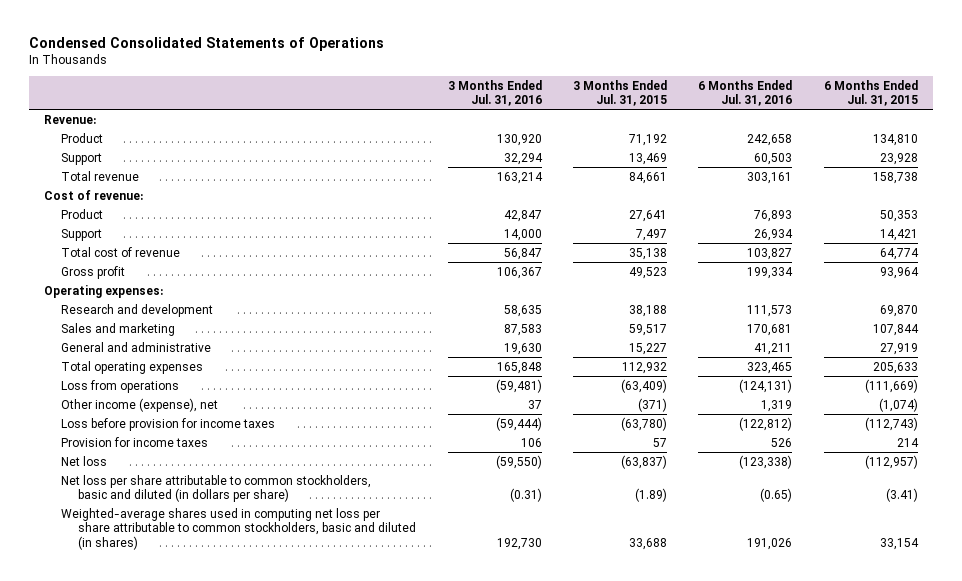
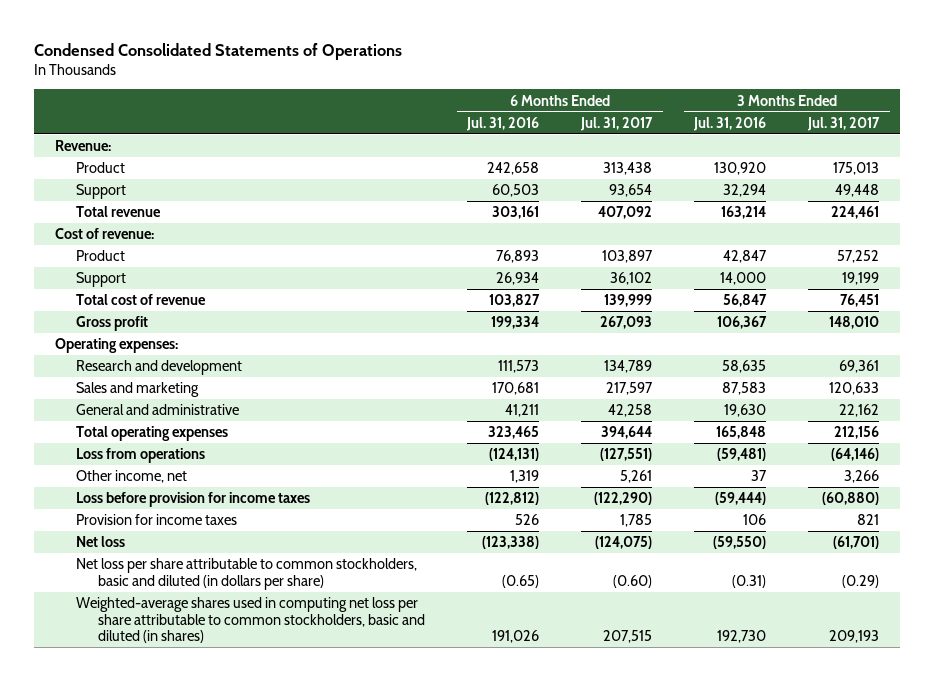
[572,79,667,107] 3 Months Ended Jul. 31, 2015 -> none
[823,79,918,107] 6 Months Ended Jul. 31, 2015 -> none
none -> [580,116,654,131] Jul. 31, 2017
none -> [807,116,881,131] Jul. 31, 2017
[61,397,219,412] Other income (expense), net -> [76,470,188,484] Other income, net

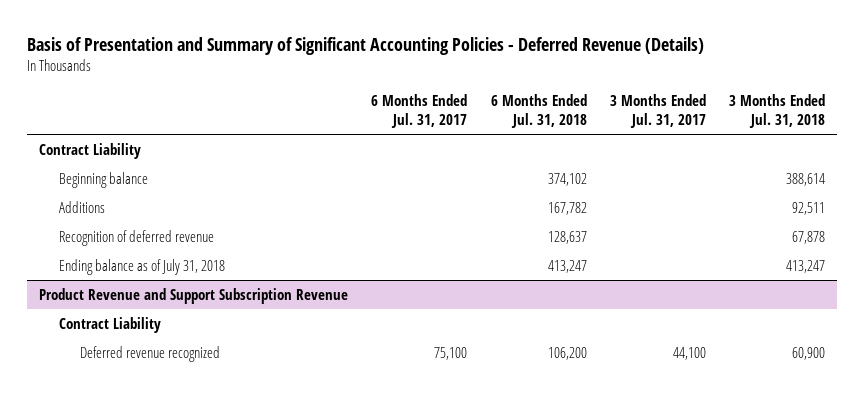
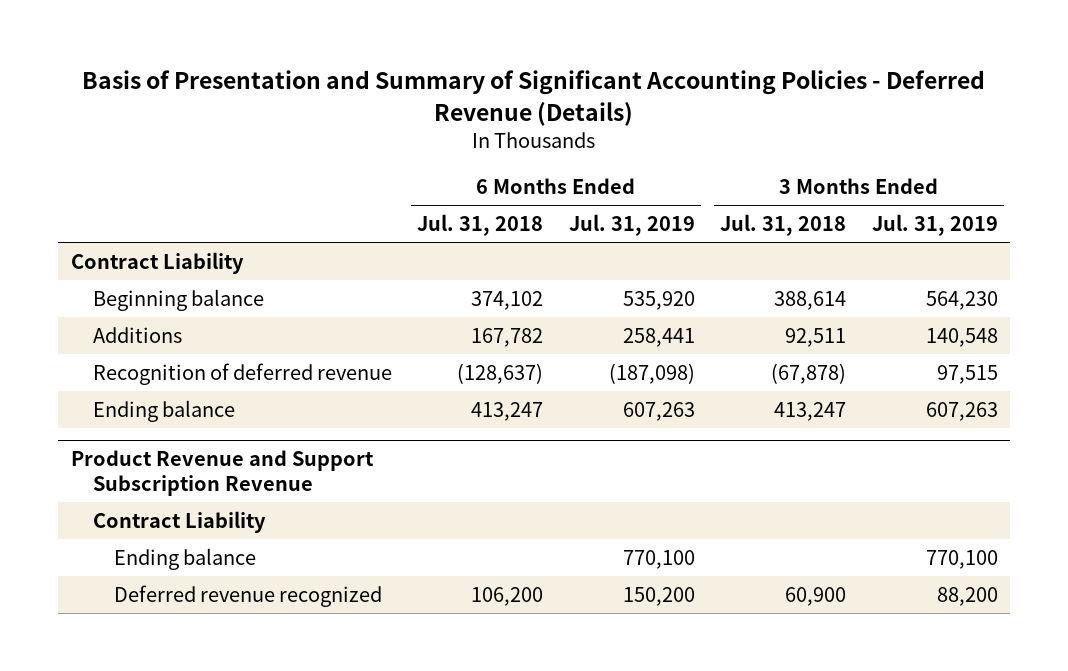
[371,93,468,129] 6 Months Ended Jul. 31, 2017 -> none
[609,93,706,129] 3 Months Ended Jul. 31, 2017 -> none
none -> [568,214,695,237] Jul. 31, 2019
none -> [871,214,998,237] Jul. 31, 2019
[547,230,587,244] 128,637 -> [457,362,544,384] (128,637)
[792,230,826,244] 67,878 -> [771,362,847,384] (67,878)
[59,258,226,275] Ending balance as of July 31, 2018 -> [92,399,235,422] Ending balance
none -> [114,547,257,570] Ending balance

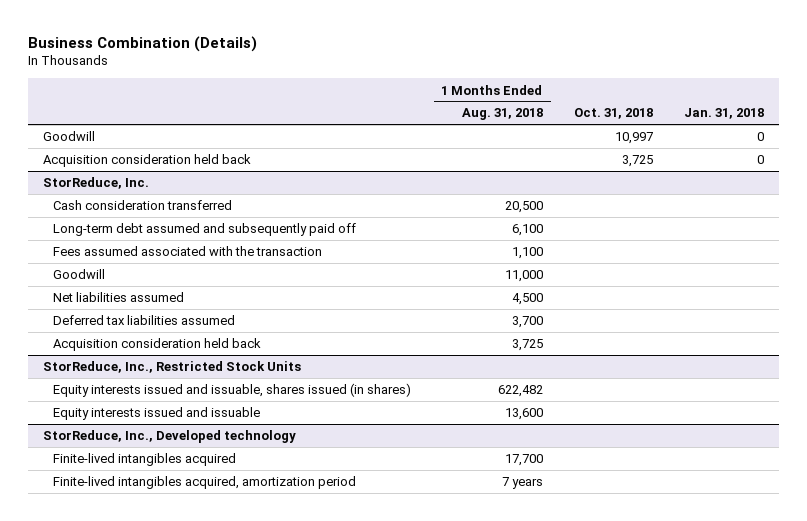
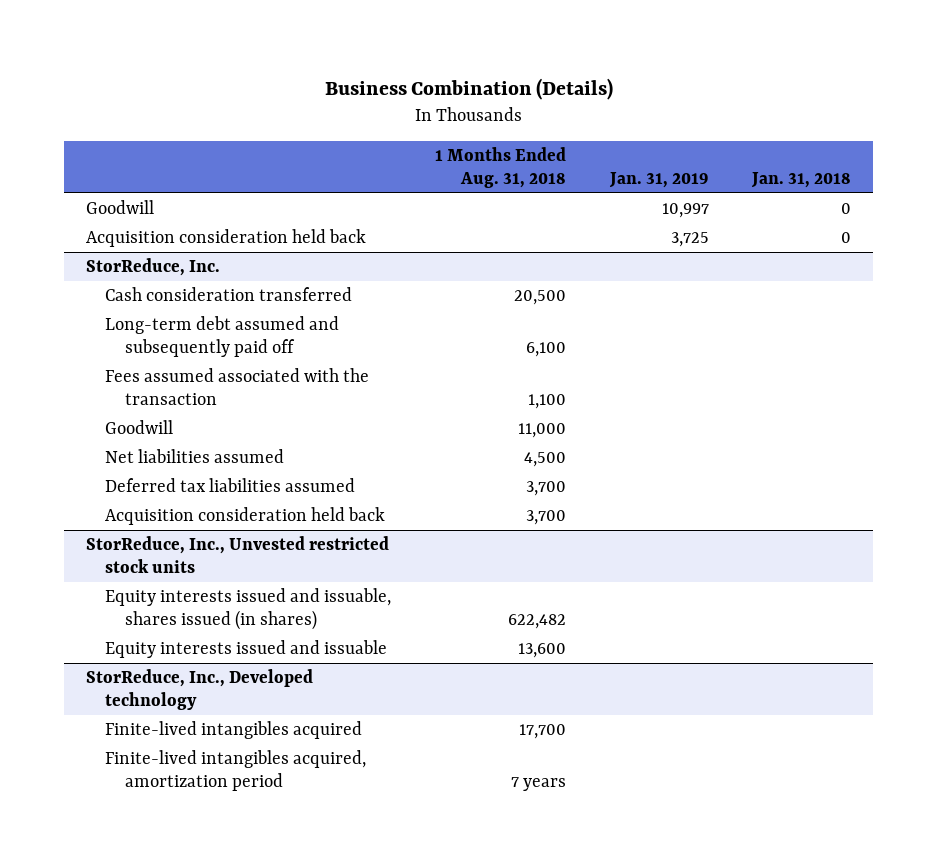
[573,108,653,120] Oct. 31, 2018 -> none
none -> [608,171,709,188] Jan. 31, 2019
[511,339,543,352] 3,725 -> [525,510,566,526] 3,700
[43,361,302,374] StorReduce, Inc., Restricted Stock Units -> [86,536,390,573] StorReduce, Inc., Unvested restricted stock units

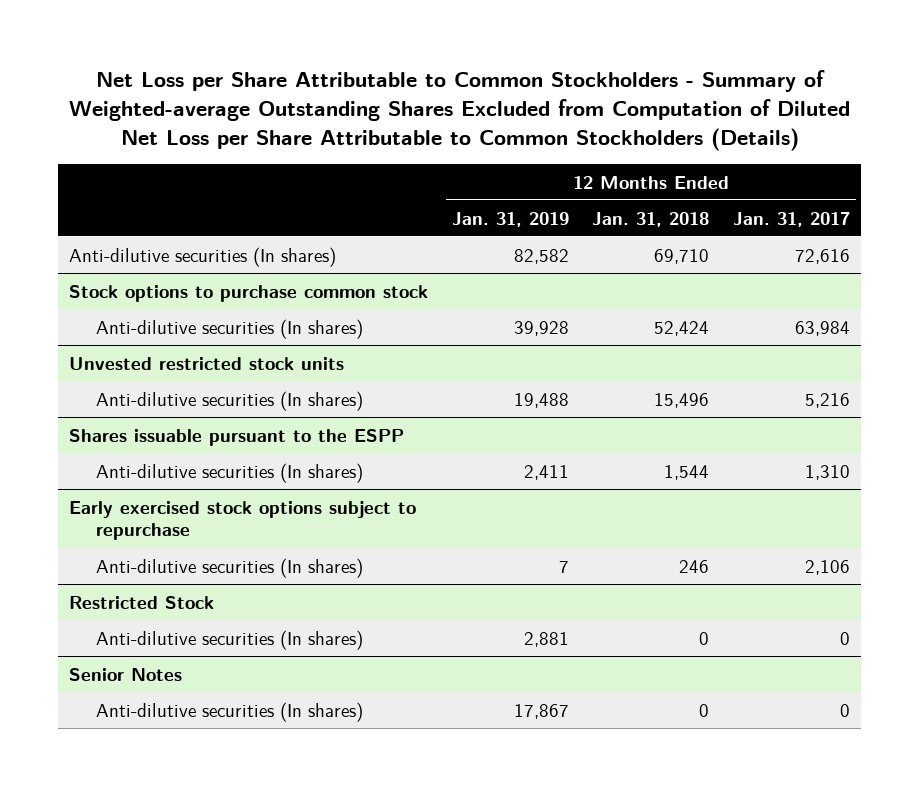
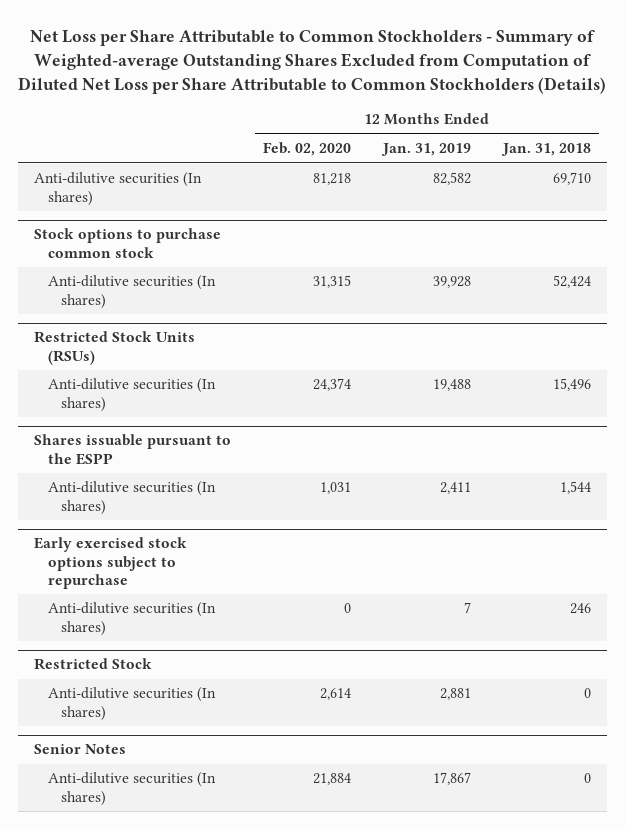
[732,211,850,227] Jan. 31, 2017 -> none
none -> [262,142,351,157] Feb. 02, 2020
[69,356,345,370] Unvested restricted stock units -> [34,331,196,365] Restricted Stock Units (RSUs)

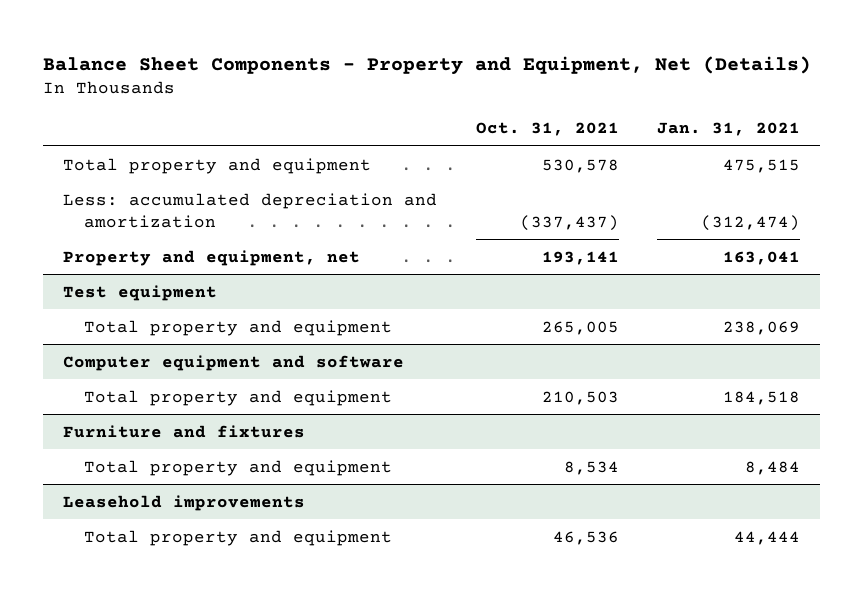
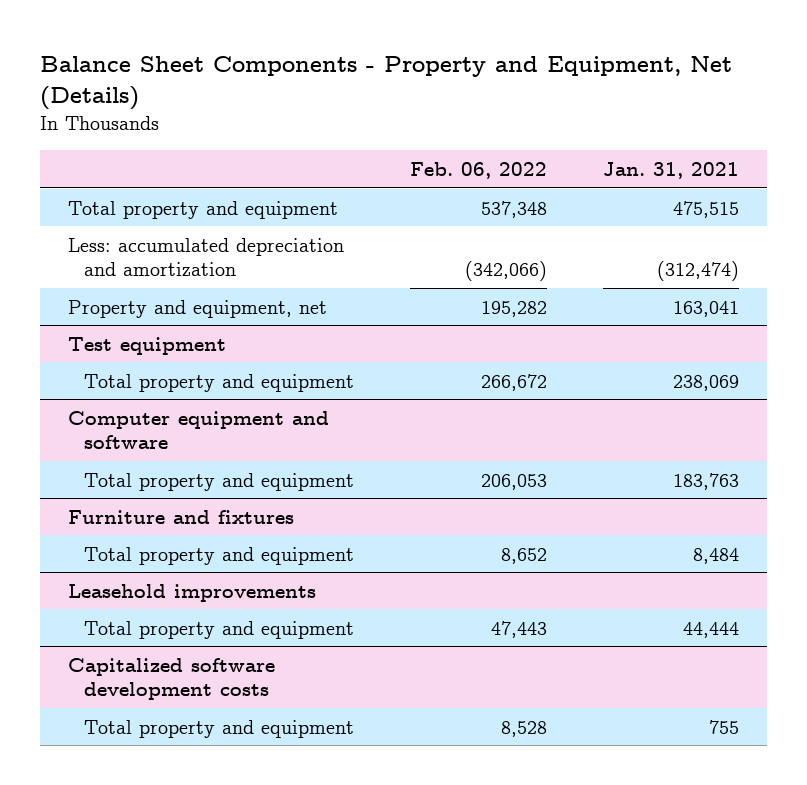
[475,122,619,137] Oct. 31, 2021 -> none
none -> [410,161,548,179] Feb. 06, 2022
[723,390,801,405] 184,518 -> [672,472,739,490] 183,763
none -> [68,657,276,700] Capitalized software development costs
none -> [84,719,355,738] Total property and equipment

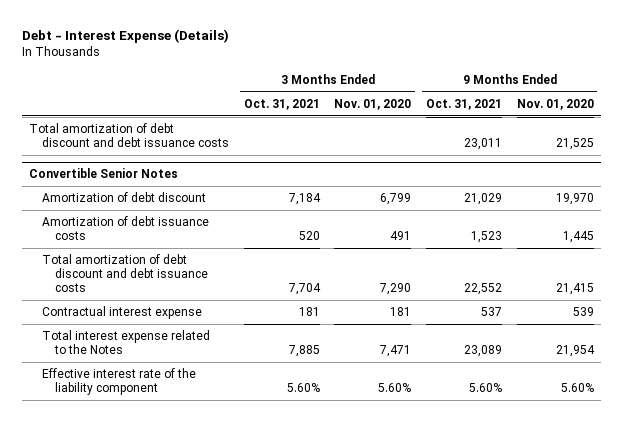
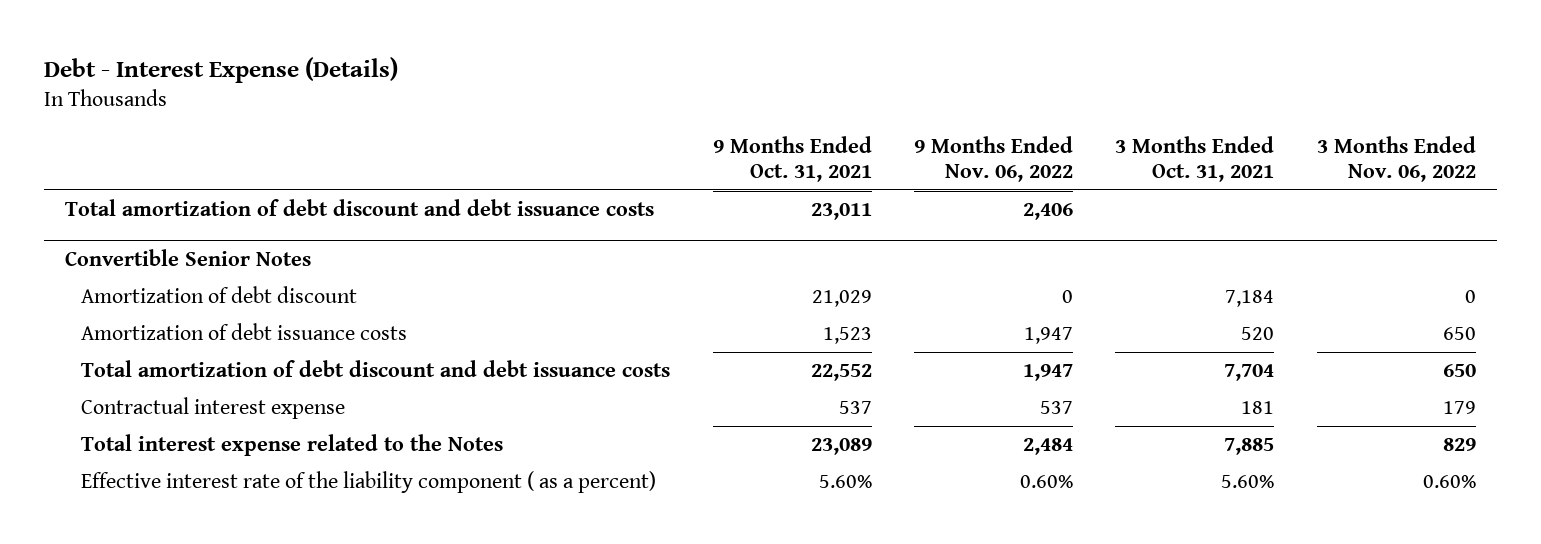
[334,99,412,111] Nov. 01, 2020 -> none
[516,99,594,111] Nov. 01, 2020 -> none
none -> [913,136,1073,182] 9 Months Ended Nov. 06, 2022
none -> [1316,136,1476,182] 3 Months Ended Nov. 06, 2022
[42,368,197,396] Effective interest rate of the liability component -> [81,471,657,494] Effective interest rate of the liability component ( as a percent)

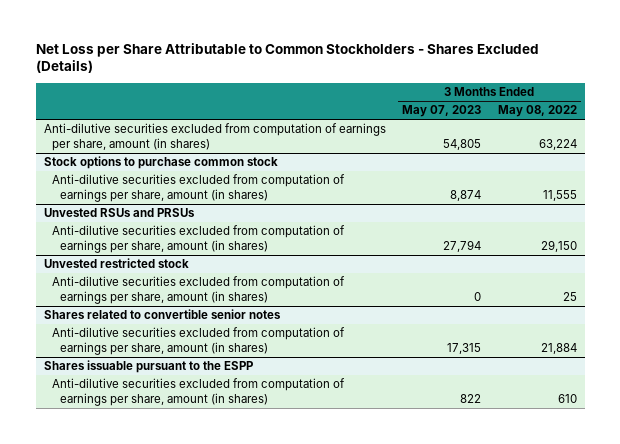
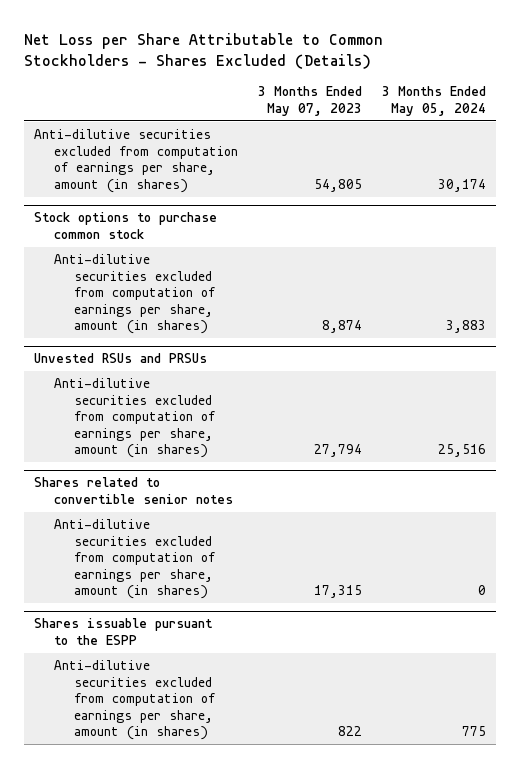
[497,105,577,118] May 08, 2022 -> none
none -> [381,86,486,116] 3 Months Ended May 05, 2024
[43,258,189,269] Unvested restricted stock -> none
[52,276,346,304] Anti-dilutive securities excluded from computation of earnings per share, amount (in shares) -> none

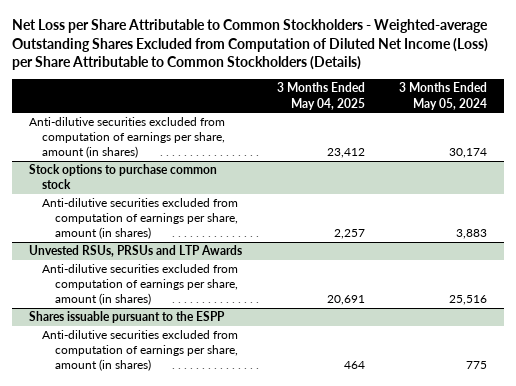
[24,32,384,69] Net Loss per Share Attributable to Common Stockholders - Shares Excluded (Details) -> [12,19,489,71] Net Loss per Share Attributable to Common Stockholders - Weighted-average Outstanding Shares Excluded from Computation of Diluted Net Income (Loss) per Share Attributable to Common Stockholders (Details)
[257,86,362,116] 3 Months Ended May 07, 2023 -> none
none -> [276,82,365,110] 3 Months Ended May 04, 2025
[33,353,207,364] Unvested RSUs and PRSUs -> [29,245,243,258] Unvested RSUs, PRSUs and LTP Awards
[33,477,234,504] Shares related to convertible senior notes -> none
[54,519,216,600] Anti-dilutive securities excluded from computation of earnings per share, amount (in shares) -> none

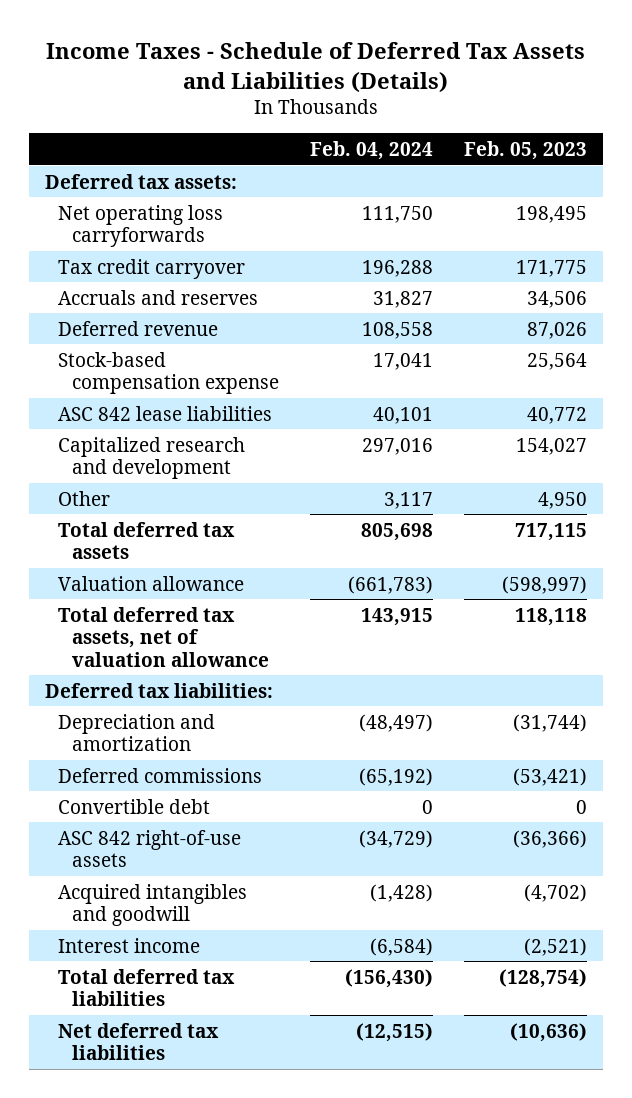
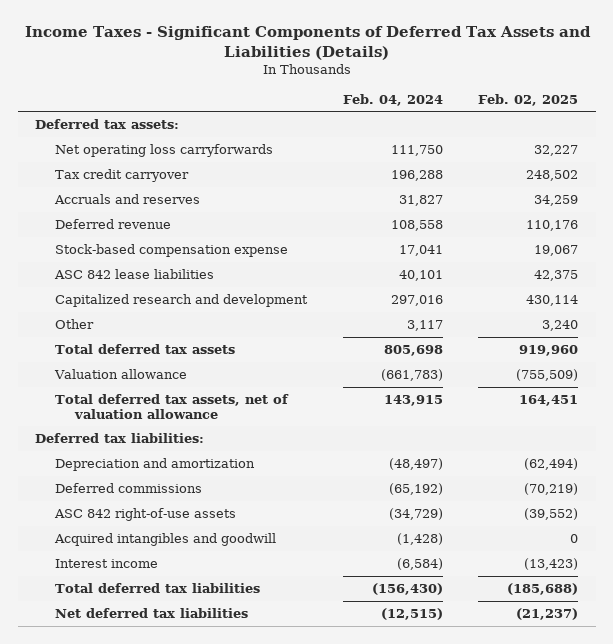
[46,41,586,93] Income Taxes - Schedule of Deferred Tax Assets and Liabilities (Details) -> [24,26,591,60] Income Taxes - Significant Components of Deferred Tax Assets and Liabilities (Details)
[464,141,588,161] Feb. 05, 2023 -> none
none -> [477,93,578,106] Feb. 02, 2025
[58,798,211,814] Convertible debt -> none

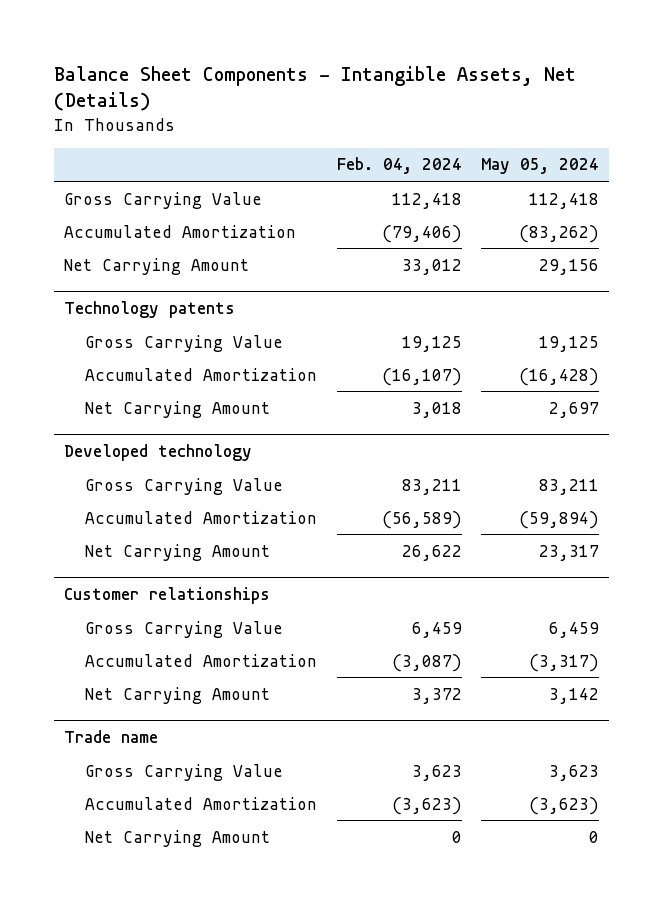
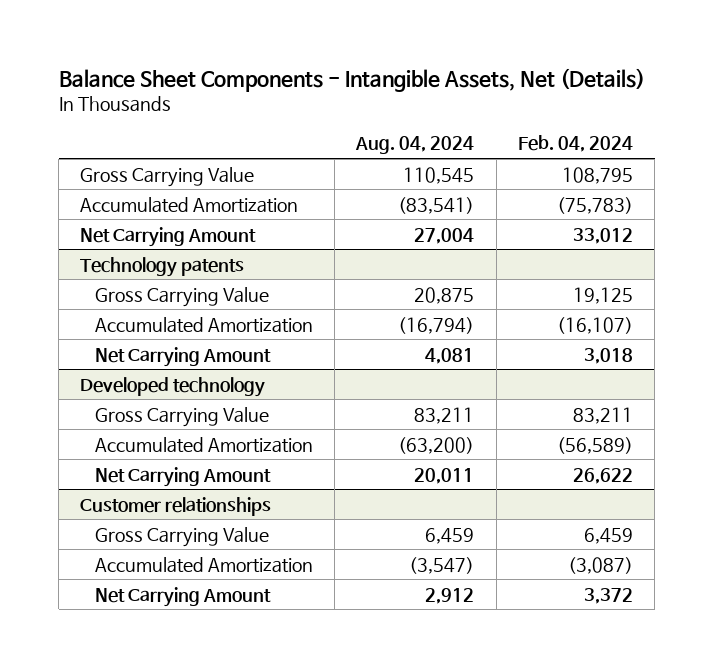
[481,158,600,175] May 05, 2024 -> none
none -> [355,136,475,155] Aug. 04, 2024
[391,192,462,209] 112,418 -> [561,166,633,184] 108,795
[381,224,462,243] (79,406) -> [556,196,633,214] (75,783)
[63,729,158,743] Trade name -> none
[85,763,284,781] Gross Carrying Value -> none
[85,796,318,810] Accumulated Amortization -> none
[85,829,271,847] Net Carrying Amount -> none

